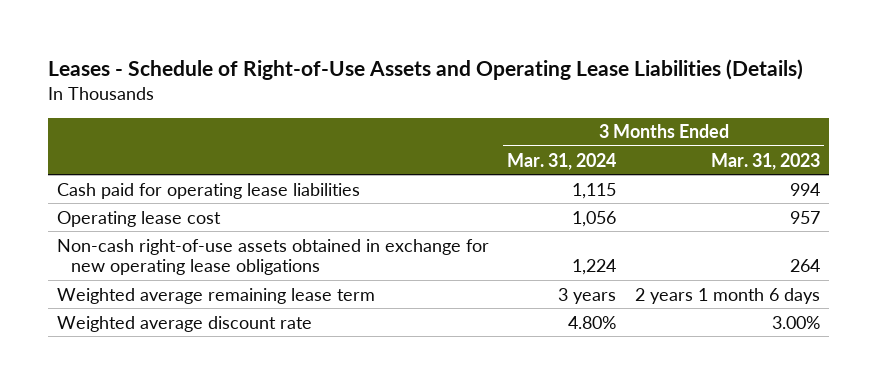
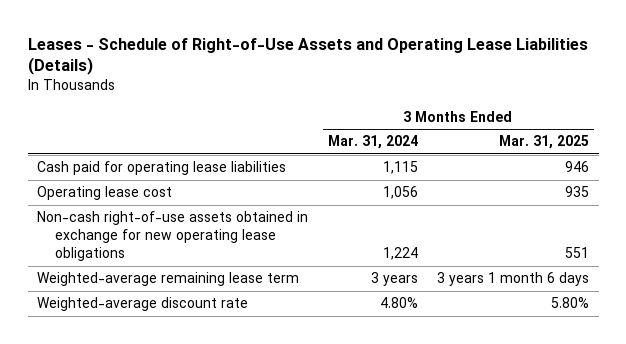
[710,152,820,170] Mar. 31, 2023 -> none
none -> [498,135,589,150] Mar. 31, 2025
[57,287,376,304] Weighted average remaining lease term -> [37,272,300,287] Weighted-average remaining lease term
[57,315,313,332] Weighted average discount rate -> [37,297,249,312] Weighted-average discount rate

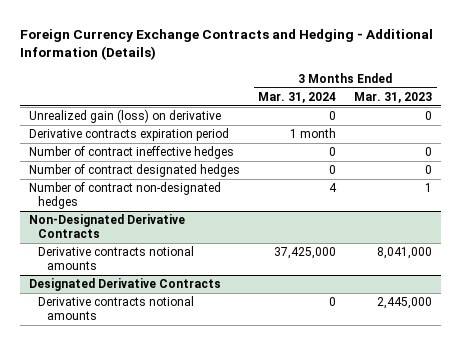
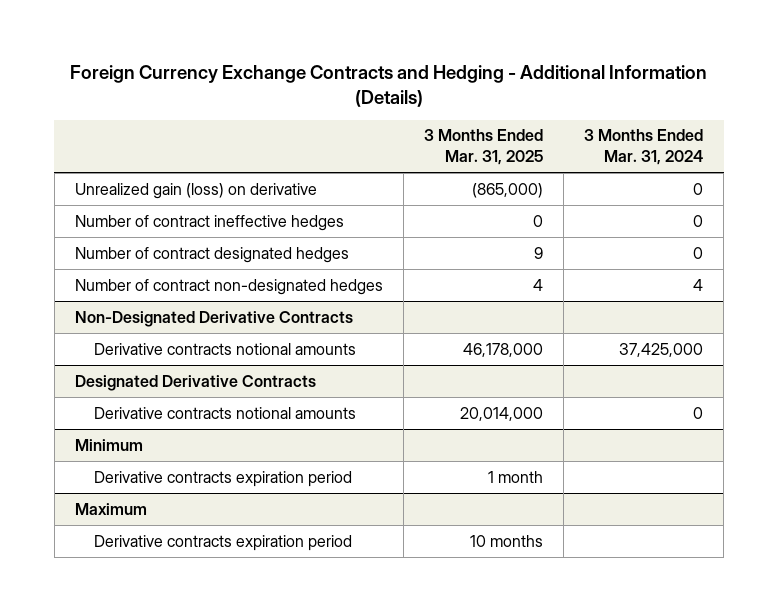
[354,91,433,103] Mar. 31, 2023 -> none
none -> [424,129,544,166] 3 Months Ended Mar. 31, 2025
[29,128,230,142] Derivative contracts expiration period -> none
none -> [74,438,143,451] Minimum
none -> [93,470,352,487] Derivative contracts expiration period
none -> [74,502,147,515] Maximum
none -> [93,534,352,551] Derivative contracts expiration period

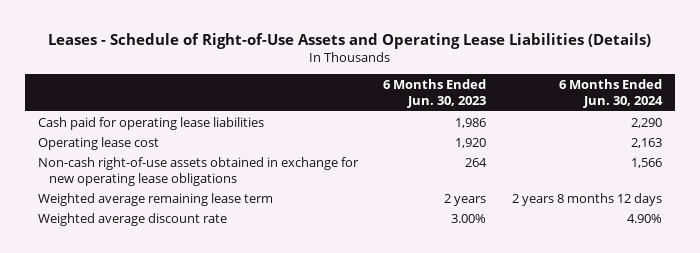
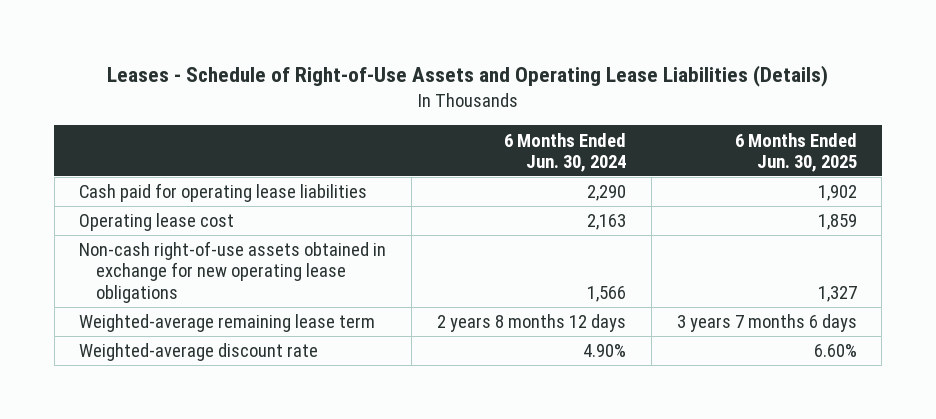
[383,78,487,109] 6 Months Ended Jun. 30, 2023 -> none
none -> [734,132,857,172] 6 Months Ended Jun. 30, 2025
[37,192,273,206] Weighted average remaining lease term -> [79,314,376,333] Weighted-average remaining lease term
[37,212,227,226] Weighted average discount rate -> [79,343,319,362] Weighted-average discount rate

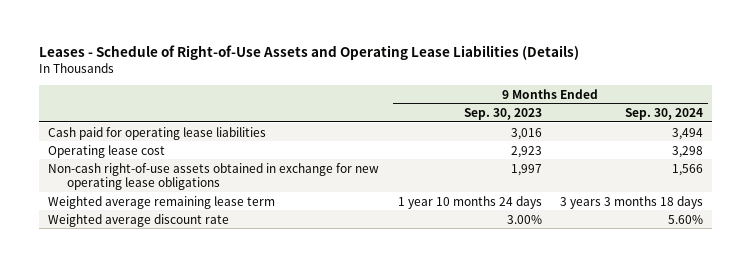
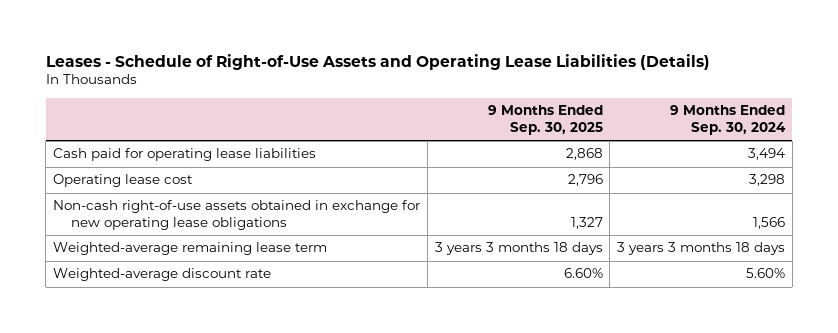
[463,108,542,121] Sep. 30, 2023 -> none
none -> [487,105,603,136] 9 Months Ended Sep. 30, 2025
[48,195,276,209] Weighted average remaining lease term -> [53,242,328,256] Weighted-average remaining lease term
[48,213,230,227] Weighted average discount rate -> [53,268,272,282] Weighted-average discount rate

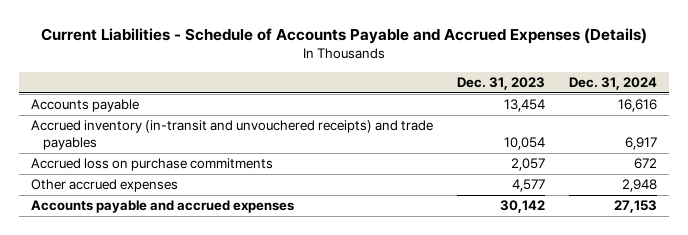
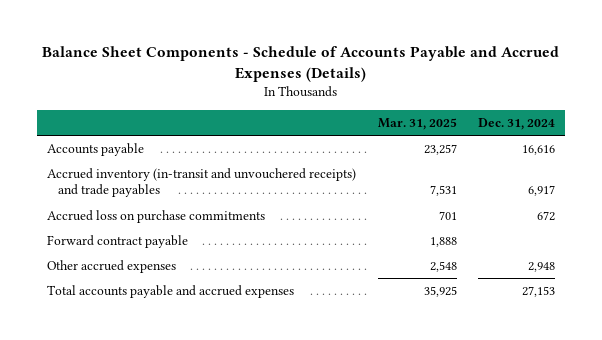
[41,27,648,44] Current Liabilities - Schedule of Accounts Payable and Accrued Expenses (Details) -> [42,46,560,83] Balance Sheet Components - Schedule of Accounts Payable and Accrued Expenses (Details)
[457,76,546,90] Dec. 31, 2023 -> none
none -> [377,117,457,130] Mar. 31, 2025
none -> [47,234,189,248] Forward contract payable
[31,200,295,214] Accounts payable and accrued expenses -> [47,284,295,298] Total accounts payable and accrued expenses

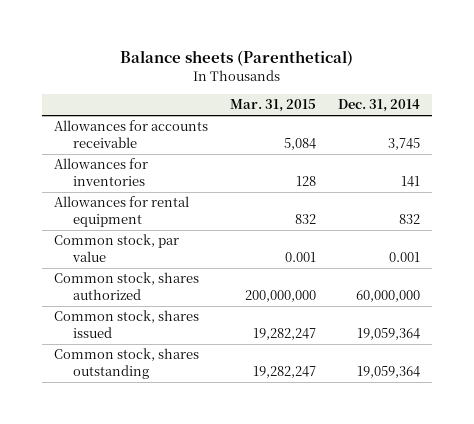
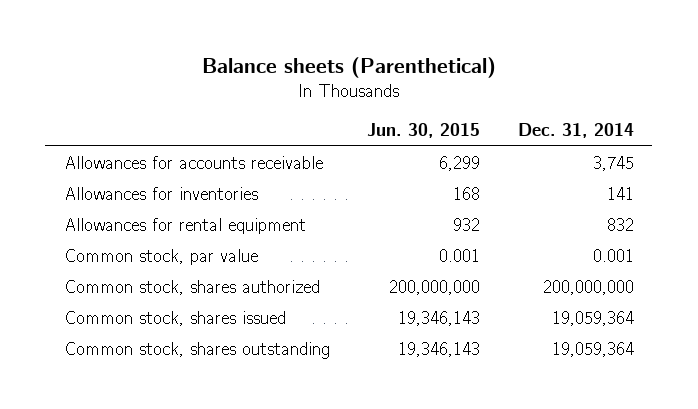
[229,99,316,113] Mar. 31, 2015 -> none
none -> [367,123,481,139] Jun. 30, 2015
[356,289,421,302] 60,000,000 -> [542,279,634,295] 200,000,000

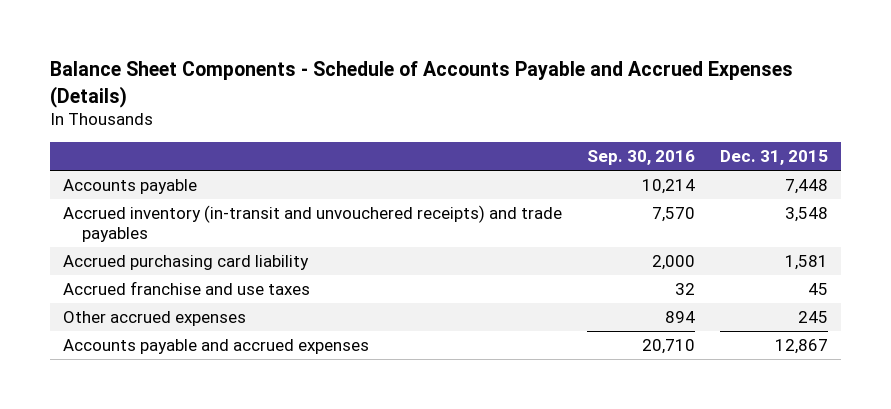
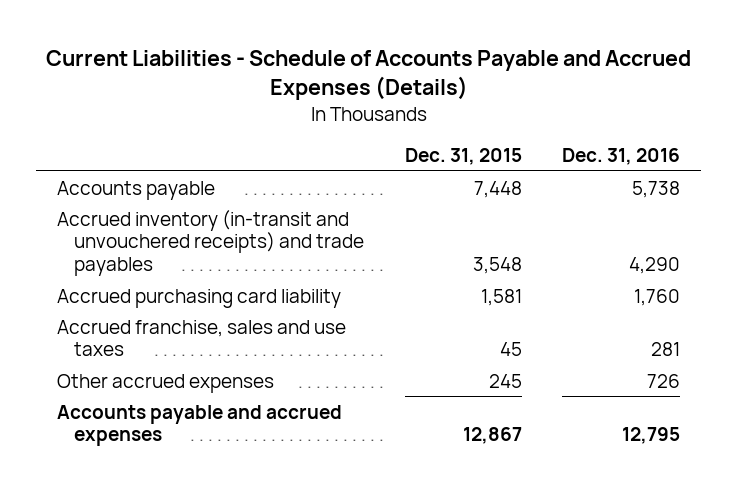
[49,61,793,108] Balance Sheet Components - Schedule of Accounts Payable and Accrued Expenses (Details) -> [45,49,691,101] Current Liabilities - Schedule of Accounts Payable and Accrued Expenses (Details)
[586,150,695,166] Sep. 30, 2016 -> none
none -> [562,148,681,166] Dec. 31, 2016
[62,280,310,295] Accrued franchise and use taxes -> [56,319,346,357] Accrued franchise, sales and use taxes

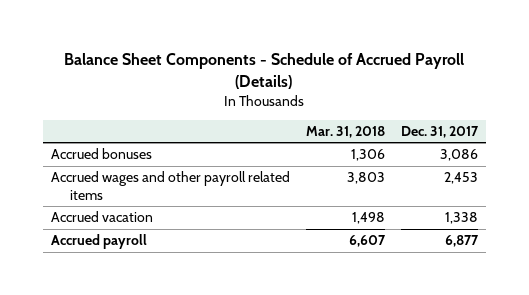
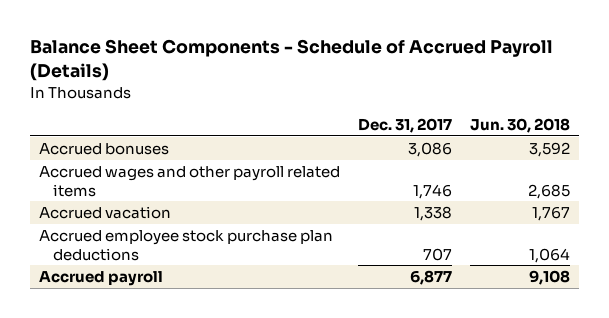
[305,125,385,138] Mar. 31, 2018 -> none
none -> [470,117,571,133] Jun. 30, 2018
[443,172,478,185] 2,453 -> [412,183,452,199] 1,746
none -> [38,229,333,261] Accrued employee stock purchase plan deductions

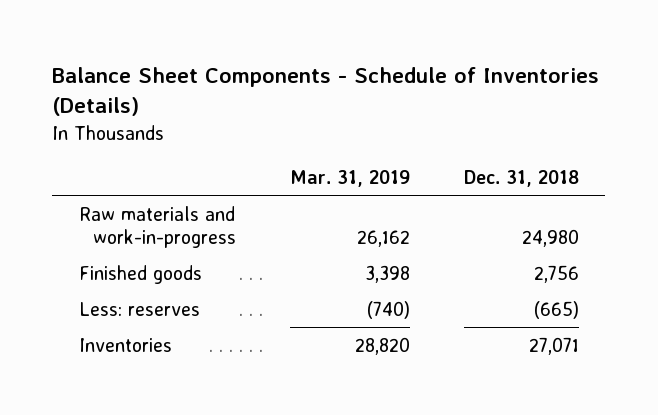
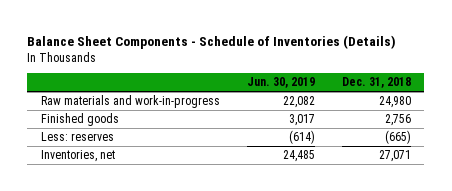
[290,170,411,188] Mar. 31, 2019 -> none
none -> [246,77,315,89] Jun. 30, 2019
[79,337,173,352] Inventories -> [40,150,115,163] Inventories, net

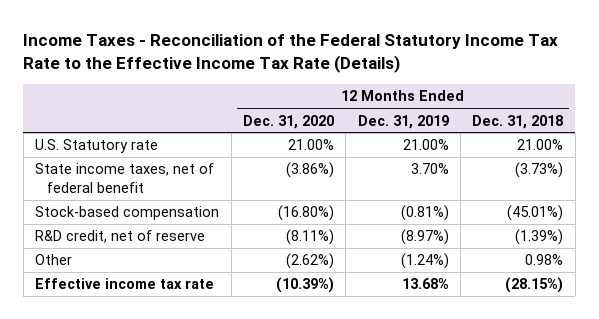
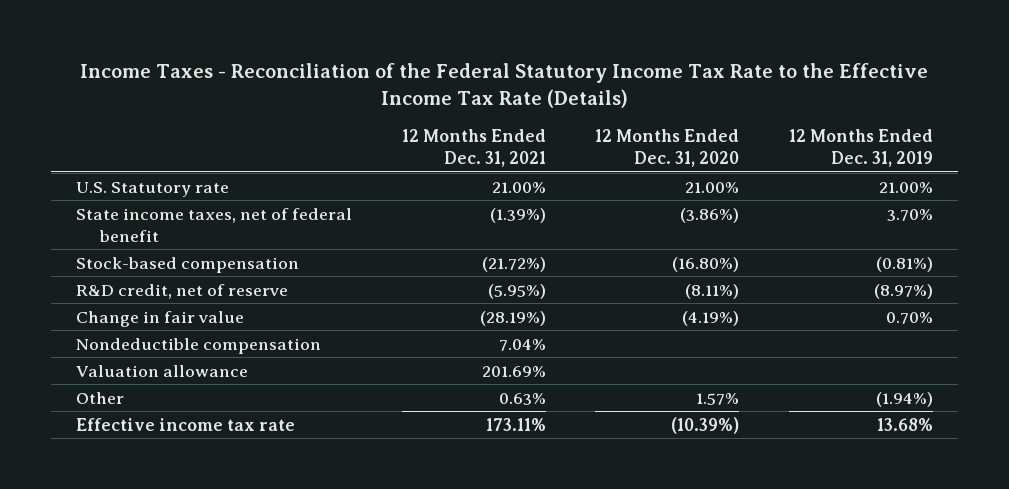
[472,114,564,129] Dec. 31, 2018 -> none
none -> [401,129,546,168] 12 Months Ended Dec. 31, 2021
none -> [75,310,244,327] Change in fair value
none -> [75,337,321,354] Nondeductible compensation
none -> [75,364,248,377] Valuation allowance
[286,253,335,270] (2.62%) -> [696,392,740,405] 1.57%
[400,253,449,270] (1.24%) -> [876,391,934,407] (1.94%)

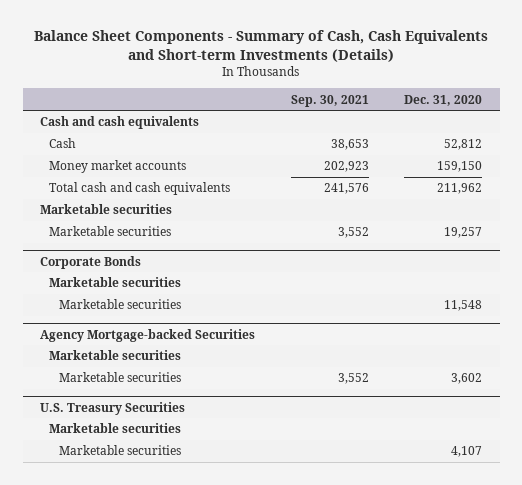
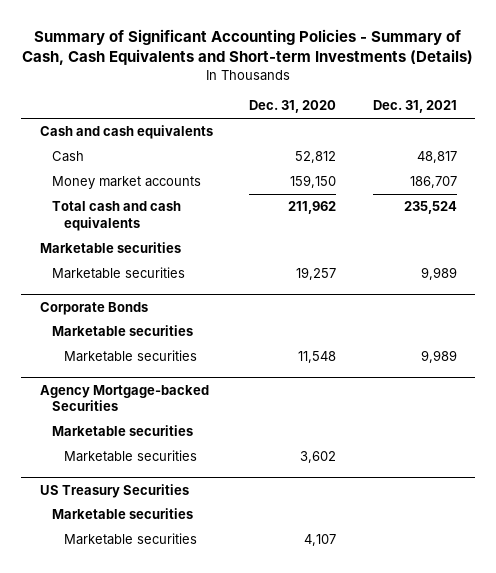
[34,30,489,63] Balance Sheet Components - Summary of Cash, Cash Equivalents and Short-term Investments (Details) -> [22,28,474,66] Summary of Significant Accounting Policies - Summary of Cash, Cash Equivalents and Short-term Investments (Details)
[290,94,369,107] Sep. 30, 2021 -> none
none -> [372,100,457,114] Dec. 31, 2021
[40,401,186,415] U.S. Treasury Securities -> [39,483,189,498] US Treasury Securities

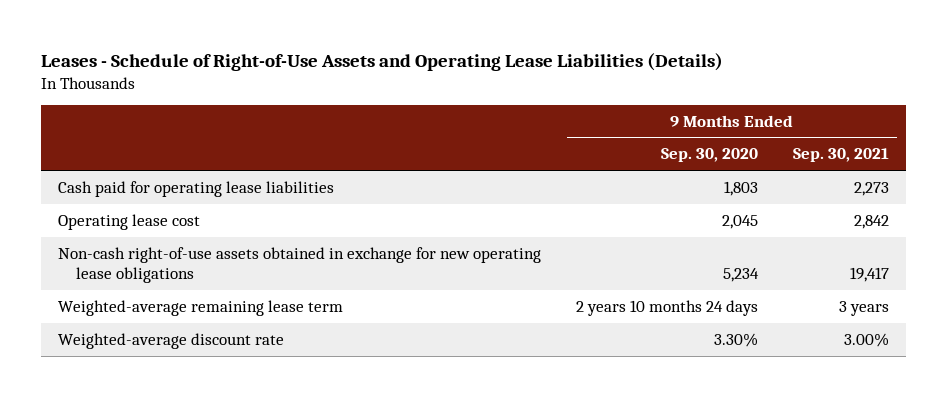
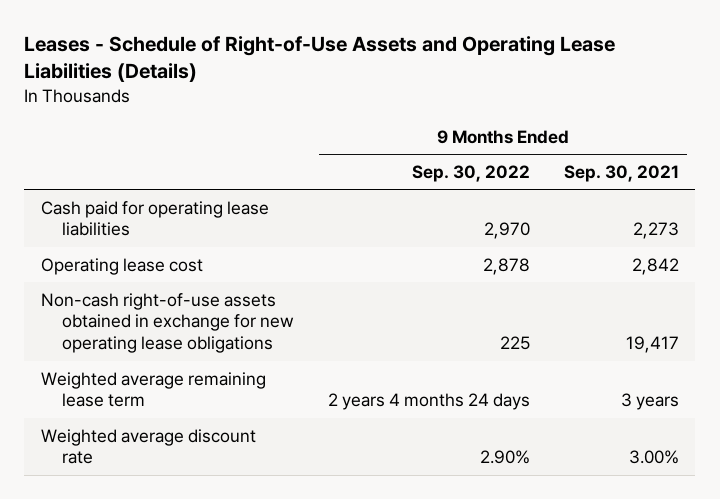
[661,148,759,163] Sep. 30, 2020 -> none
none -> [411,164,530,182] Sep. 30, 2022
[58,299,344,316] Weighted-average remaining lease term -> [41,371,267,408] Weighted average remaining lease term
[58,332,285,349] Weighted-average discount rate -> [41,428,257,465] Weighted average discount rate

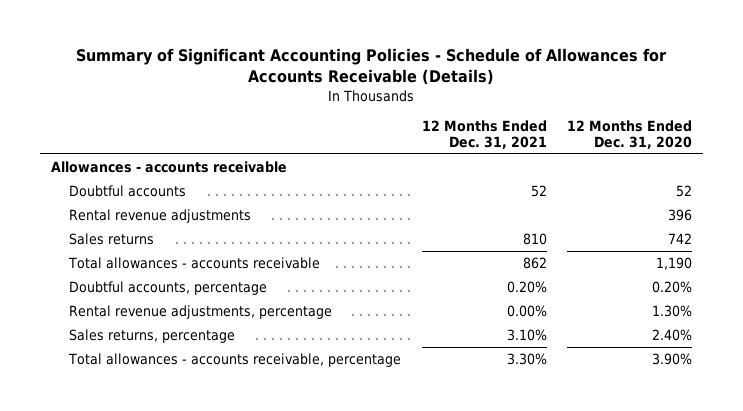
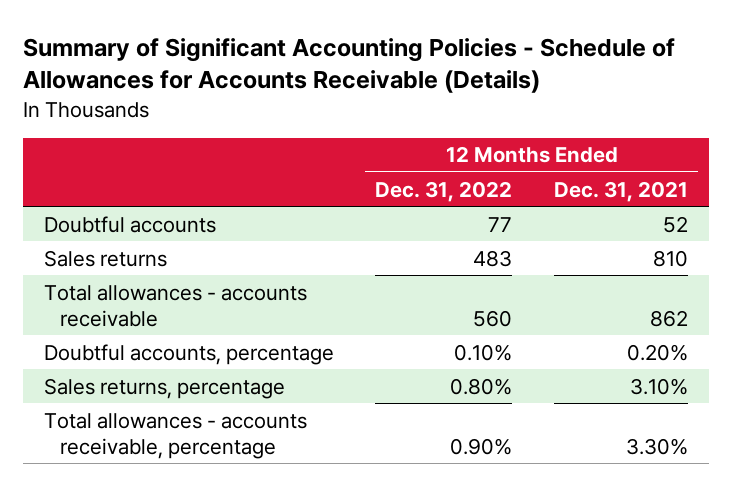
[567,119,693,149] 12 Months Ended Dec. 31, 2020 -> none
none -> [375,180,513,202] Dec. 31, 2022
[50,160,287,173] Allowances - accounts receivable -> none
[68,208,251,223] Rental revenue adjustments -> none
[68,304,332,319] Rental revenue adjustments, percentage -> none

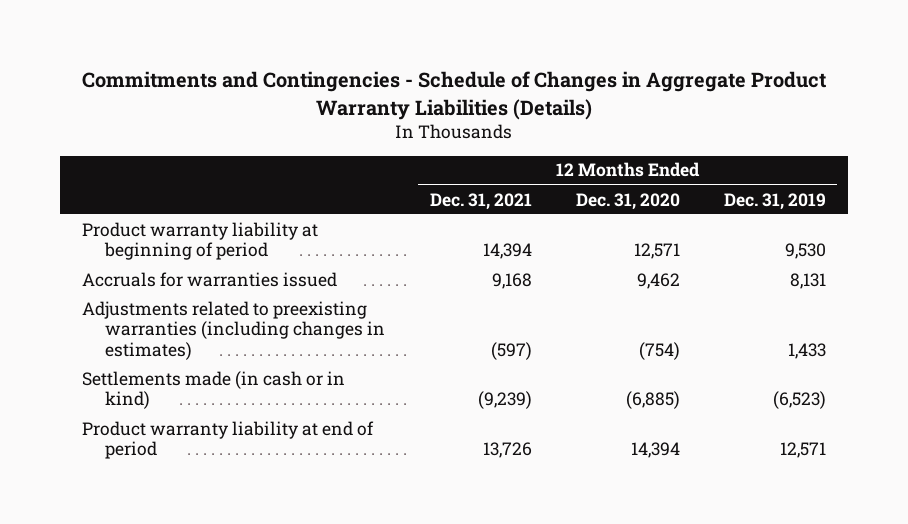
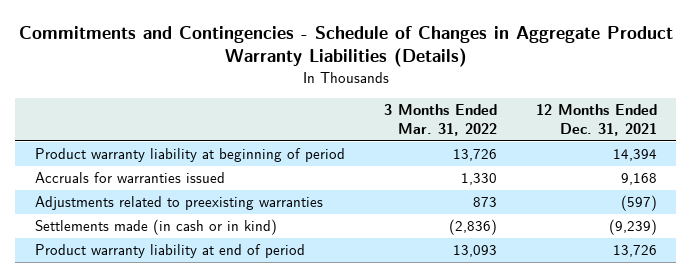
[575,192,680,210] Dec. 31, 2020 -> none
[723,192,826,210] Dec. 31, 2019 -> none
none -> [383,104,497,136] 3 Months Ended Mar. 31, 2022
[82,300,386,360] Adjustments related to preexisting warranties (including changes in estimates) -> [34,196,323,211] Adjustments related to preexisting warranties

